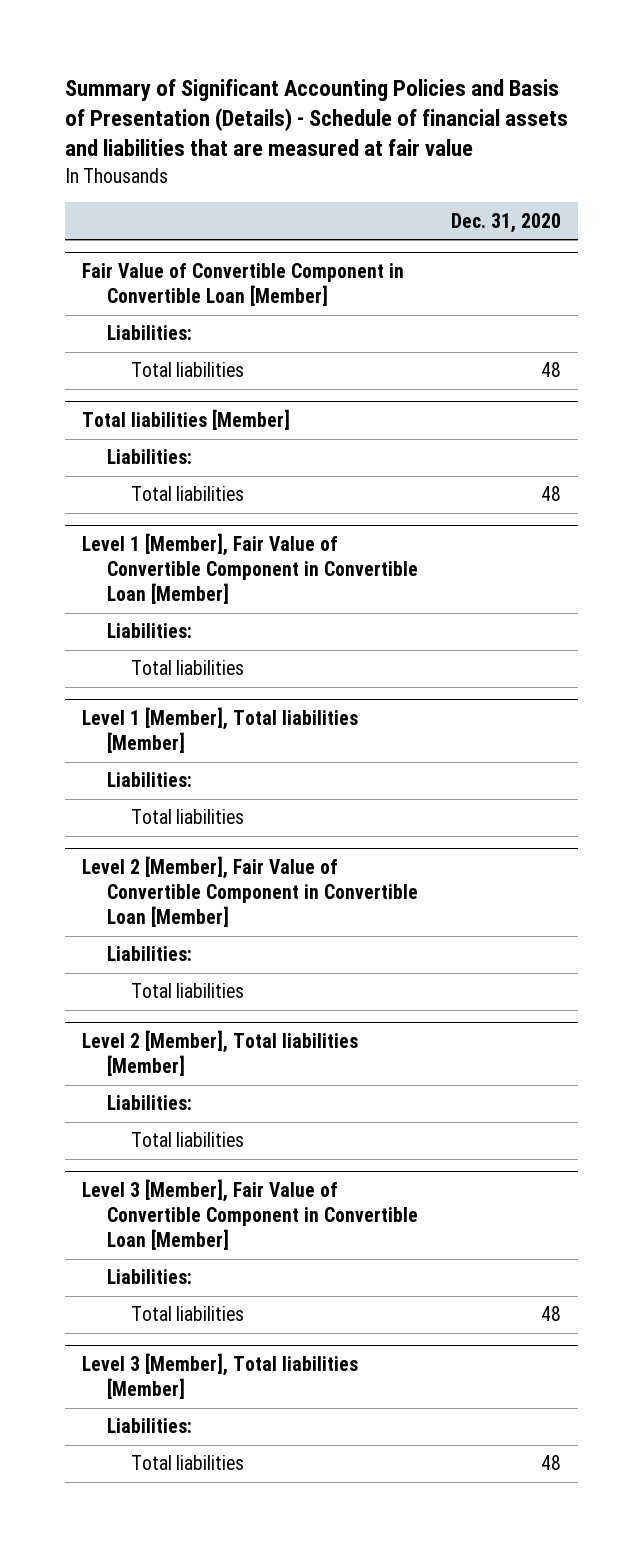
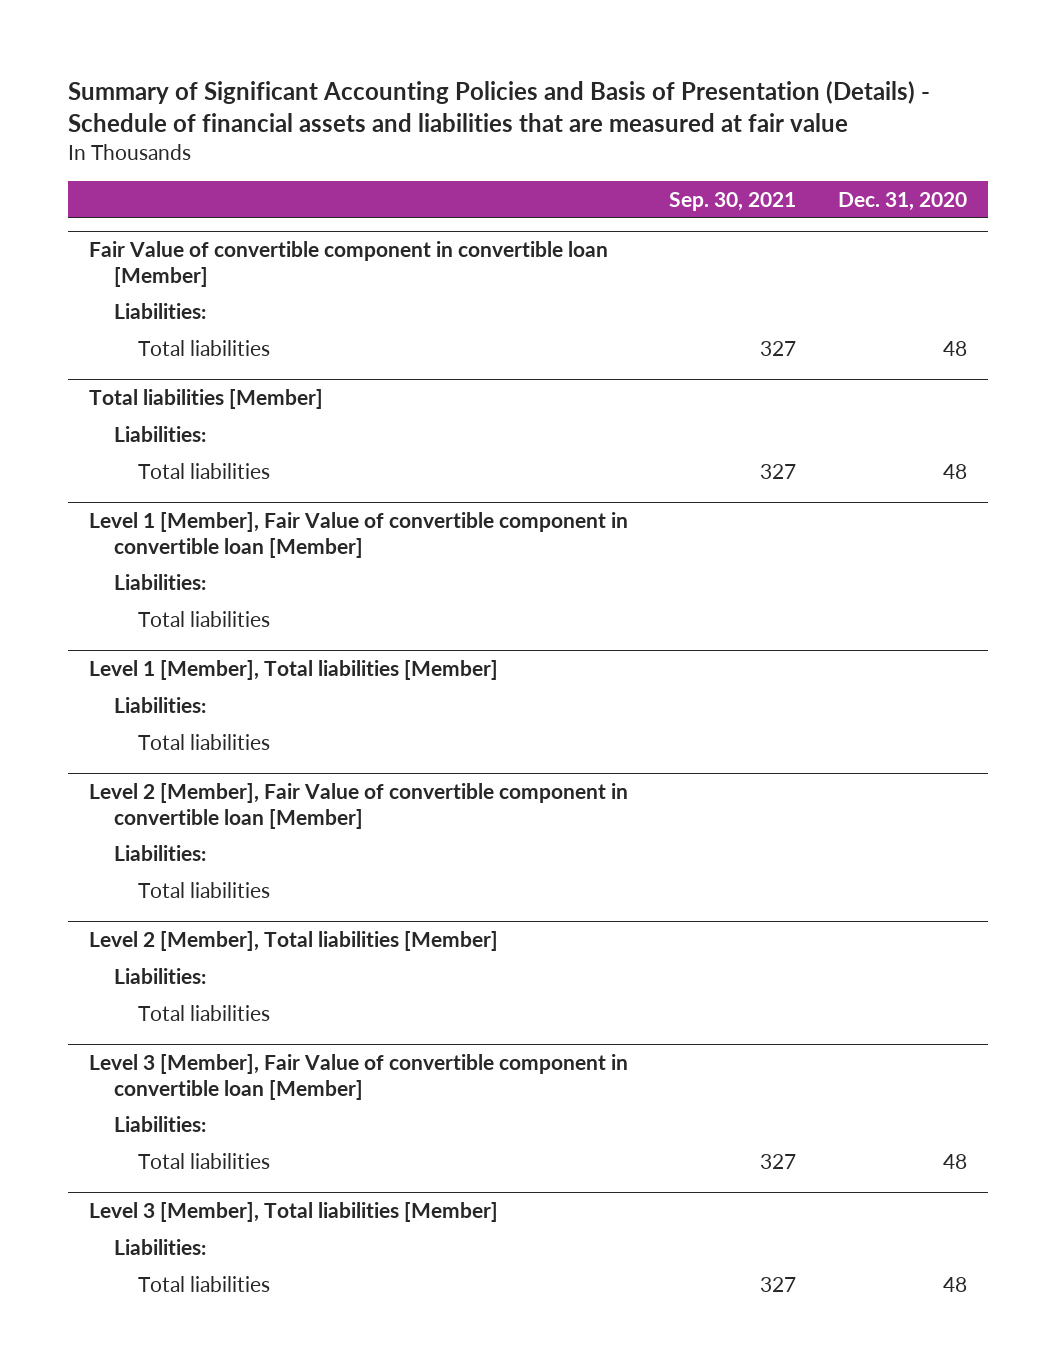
none -> [669,191,797,211] Sep. 30, 2021
[81,263,404,307] Fair Value of Convertible Component in Convertible Loan [Member] -> [88,241,608,287] Fair Value of convertible component in convertible loan [Member]
[81,533,418,605] Level 1 [Member], Fair Value of Convertible Component in Convertible Loan [Member] -> [88,512,628,558] Level 1 [Member], Fair Value of convertible component in convertible loan [Member]
[81,856,418,928] Level 2 [Member], Fair Value of Convertible Component in Convertible Loan [Member] -> [88,783,628,829] Level 2 [Member], Fair Value of convertible component in convertible loan [Member]
[81,1179,418,1251] Level 3 [Member], Fair Value of Convertible Component in Convertible Loan [Member] -> [88,1054,628,1100] Level 3 [Member], Fair Value of convertible component in convertible loan [Member]

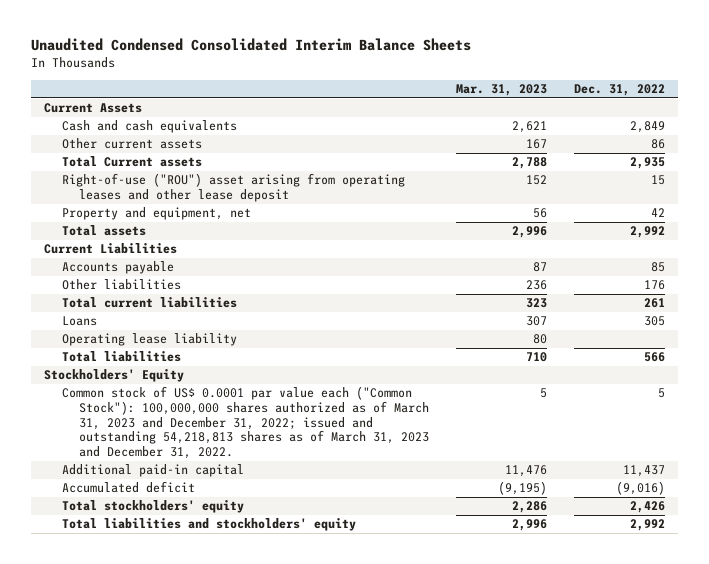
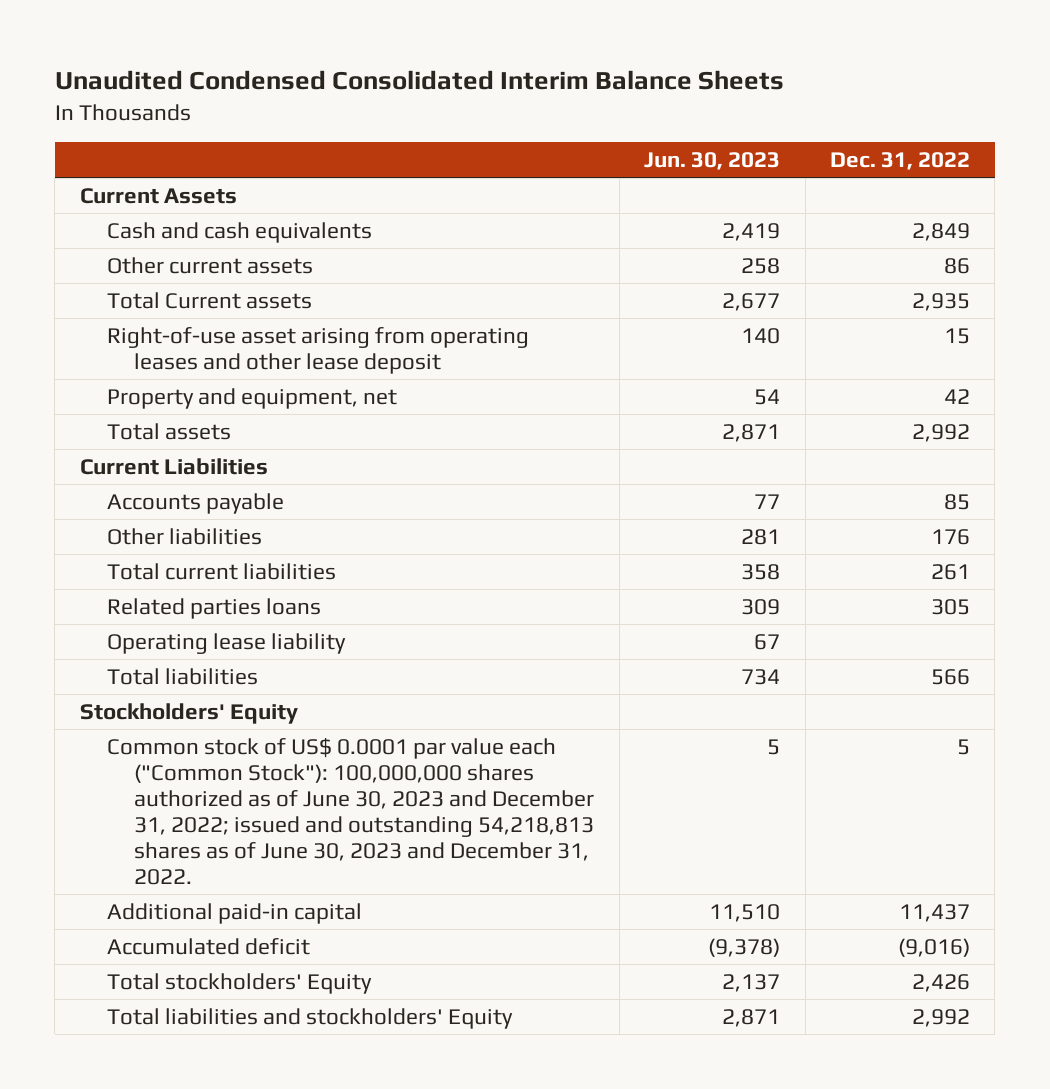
[456,84,548,97] Mar. 31, 2023 -> none
none -> [644,151,781,170] Jun. 30, 2023
[61,173,405,203] Right-of-use ("ROU") asset arising from operating leases and other lease deposit -> [106,326,529,374] Right-of-use asset arising from operating leases and other lease deposit
[61,316,97,327] Loans -> none
none -> [106,597,321,619] Related parties loans
[61,386,430,460] Common stock of US$ 0.0001 par value each ("Common Stock"): 100,000,000 shares authorized as of March 31, 2023 and December 31, 2022; issued and outstanding 54,218,813 shares as of March 31, 2023 and December 31, 2022. -> [106,737,595,886] Common stock of US$ 0.0001 par value each ("Common Stock"): 100,000,000 shares authorized as of June 30, 2023 and December 31, 2022; issued and outstanding 54,218,813 shares as of June 30, 2023 and December 31, 2022.
[61,500,244,514] Total stockholders' equity -> [106,972,372,994] Total stockholders' Equity
[61,518,356,532] Total liabilities and stockholders' equity -> [106,1007,513,1029] Total liabilities and stockholders' Equity

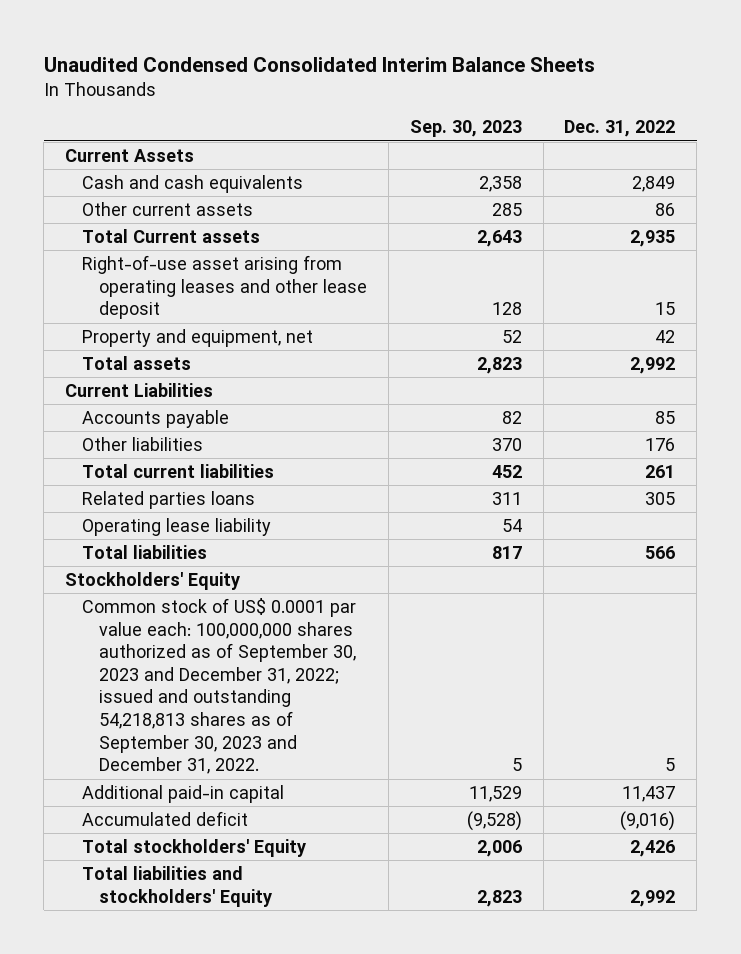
[644,151,781,170] Jun. 30, 2023 -> none
none -> [409,120,522,138] Sep. 30, 2023
[106,737,595,886] Common stock of US$ 0.0001 par value each ("Common Stock"): 100,000,000 shares authorized as of June 30, 2023 and December 31, 2022; issued and outstanding 54,218,813 shares as of June 30, 2023 and December 31, 2022. -> [82,597,357,775] Common stock of US$ 0.0001 par value each: 100,000,000 shares authorized as of September 30, 2023 and December 31, 2022; issued and outstanding 54,218,813 shares as of September 30, 2023 and December 31, 2022.

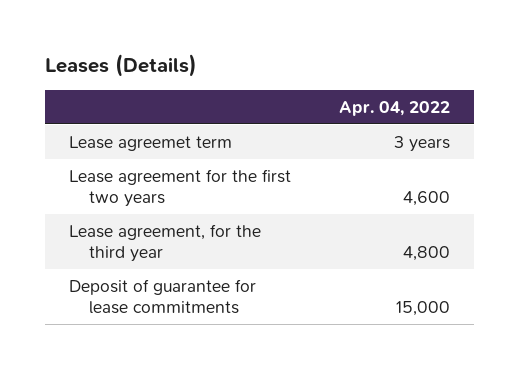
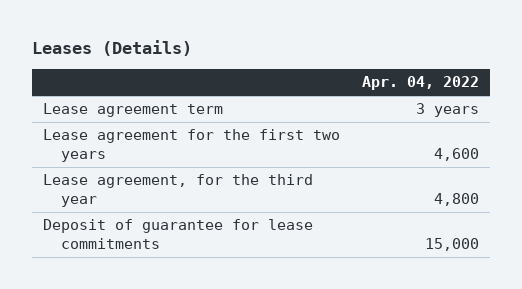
[68,136,232,152] Lease agreemet term -> [43,103,224,118] Lease agreement term

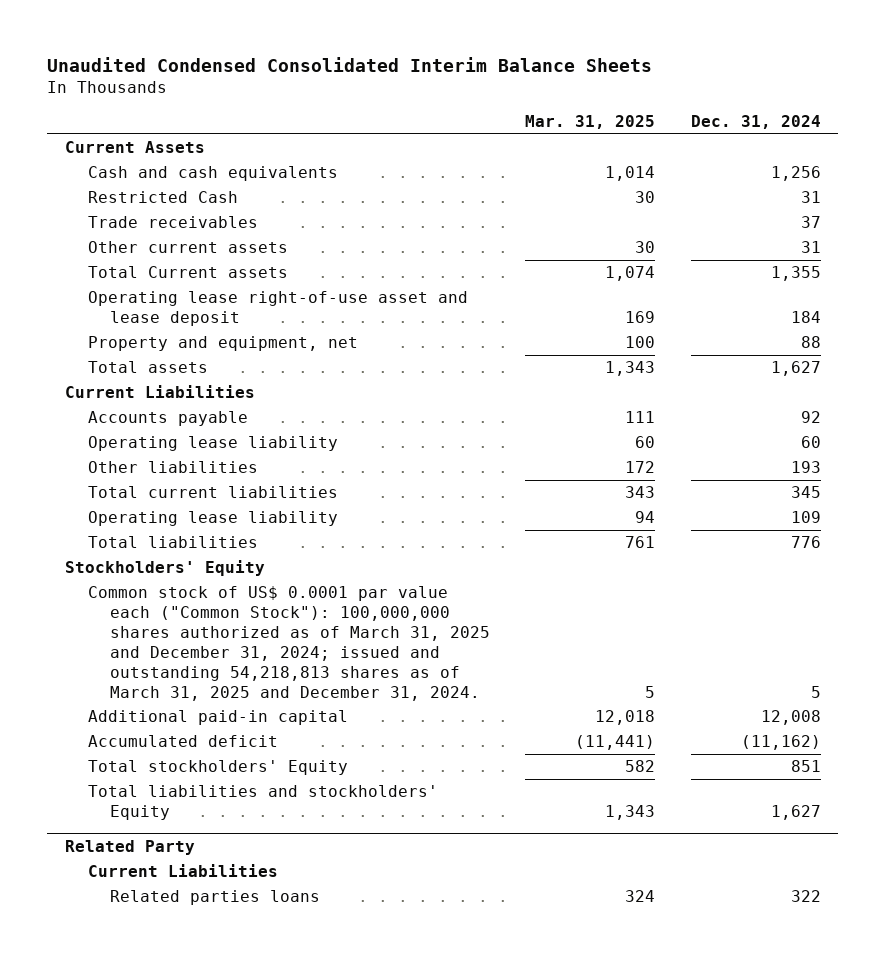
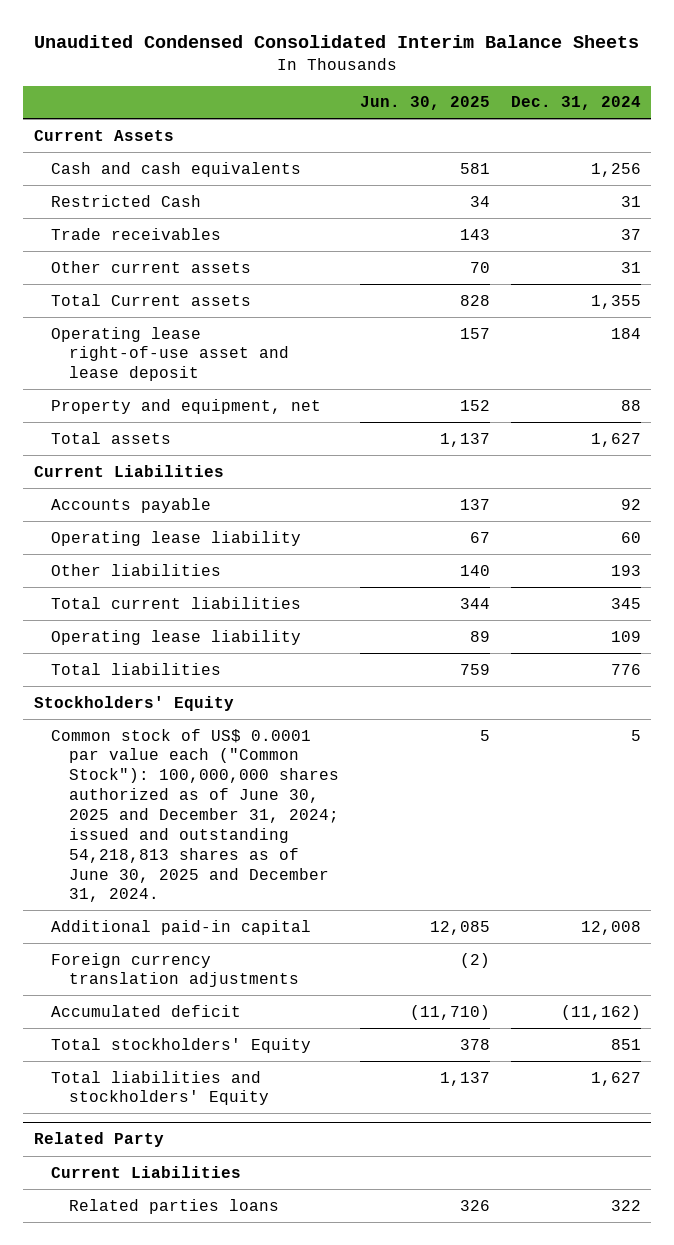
[525,114,656,129] Mar. 31, 2025 -> none
none -> [359,96,490,111] Jun. 30, 2025
[87,586,491,701] Common stock of US$ 0.0001 par value each ("Common Stock"): 100,000,000 shares authorized as of March 31, 2025 and December 31, 2024; issued and outstanding 54,218,813 shares as of March 31, 2025 and December 31, 2024. -> [51,728,339,903] Common stock of US$ 0.0001 par value each ("Common Stock"): 100,000,000 shares authorized as of June 30, 2025 and December 31, 2024; issued and outstanding 54,218,813 shares as of June 30, 2025 and December 31, 2024.
none -> [51,952,299,988] Foreign currency translation adjustments

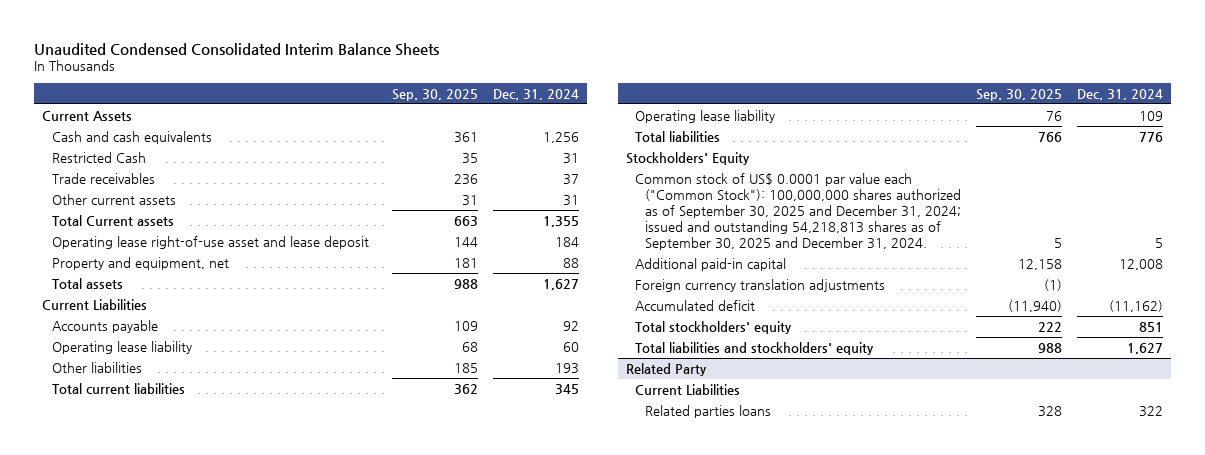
[359,96,490,111] Jun. 30, 2025 -> none
none -> [392,88,479,101] Sep. 30, 2025
[51,728,339,903] Common stock of US$ 0.0001 par value each ("Common Stock"): 100,000,000 shares authorized as of June 30, 2025 and December 31, 2024; issued and outstanding 54,218,813 shares as of June 30, 2025 and December 31, 2024. -> [635,172,961,251] Common stock of US$ 0.0001 par value each ("Common Stock"): 100,000,000 shares authorized as of September 30, 2025 and December 31, 2024; issued and outstanding 54,218,813 shares as of September 30, 2025 and December 31, 2024.
[51,1037,312,1053] Total stockholders' Equity -> [635,320,793,334] Total stockholders' equity
[51,1070,269,1106] Total liabilities and stockholders' Equity -> [635,341,875,355] Total liabilities and stockholders' equity

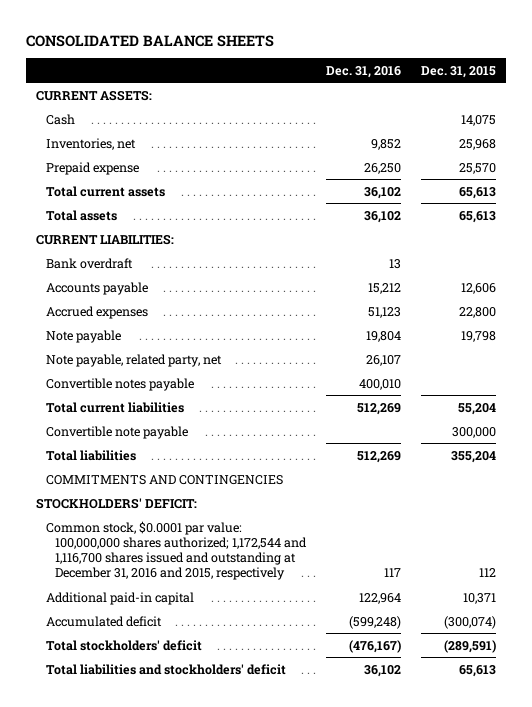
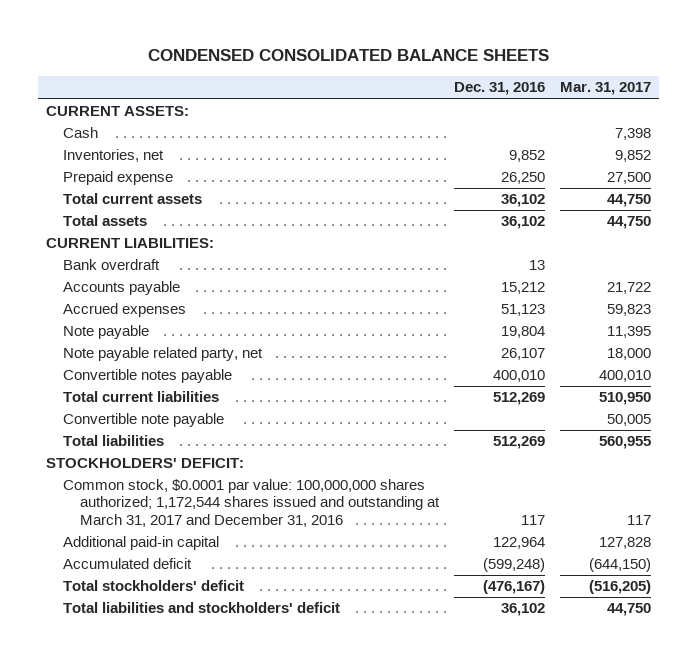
[26,34,275,47] CONSOLIDATED BALANCE SHEETS -> [147,49,549,62] CONDENSED CONSOLIDATED BALANCE SHEETS
[421,65,497,78] Dec. 31, 2015 -> none
none -> [560,82,652,96] Mar. 31, 2017
[45,353,222,367] Note payable, related party, net -> [63,347,264,362] Note payable related party, net
[45,474,283,485] COMMITMENTS AND CONTINGENCIES -> none
[45,520,308,581] Common stock, $0.0001 par value: 100,000,000 shares authorized; 1,172,544 and 1,116,700 shares issued and outstanding at December 31, 2016 and 2015, respectively -> [63,479,441,527] Common stock, $0.0001 par value: 100,000,000 shares authorized; 1,172,544 shares issued and outstanding at March 31, 2017 and December 31, 2016

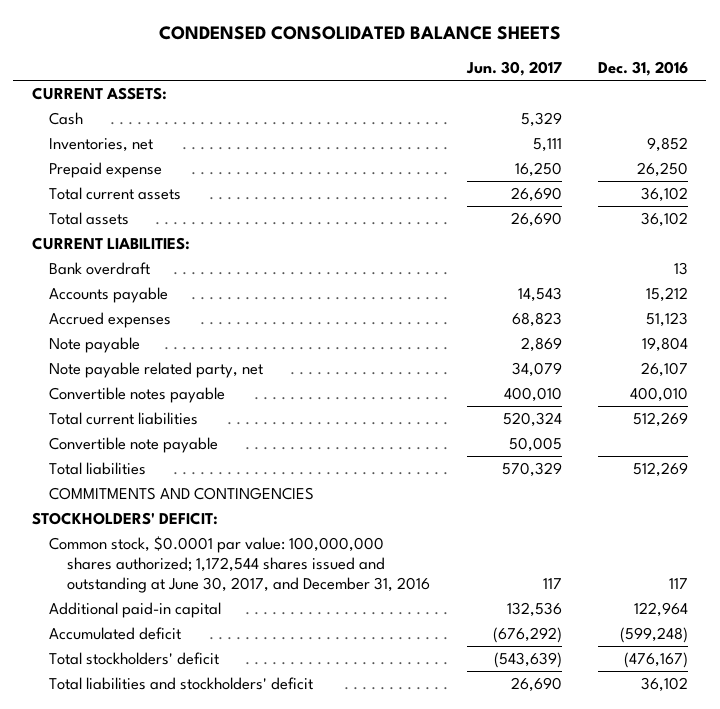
[560,82,652,96] Mar. 31, 2017 -> none
none -> [465,61,562,77] Jun. 30, 2017
none -> [49,486,315,500] COMMITMENTS AND CONTINGENCIES
[63,479,441,527] Common stock, $0.0001 par value: 100,000,000 shares authorized; 1,172,544 shares issued and outstanding at March 31, 2017 and December 31, 2016 -> [49,535,431,593] Common stock, $0.0001 par value: 100,000,000 shares authorized; 1,172,544 shares issued and outstanding at June 30, 2017, and December 31, 2016

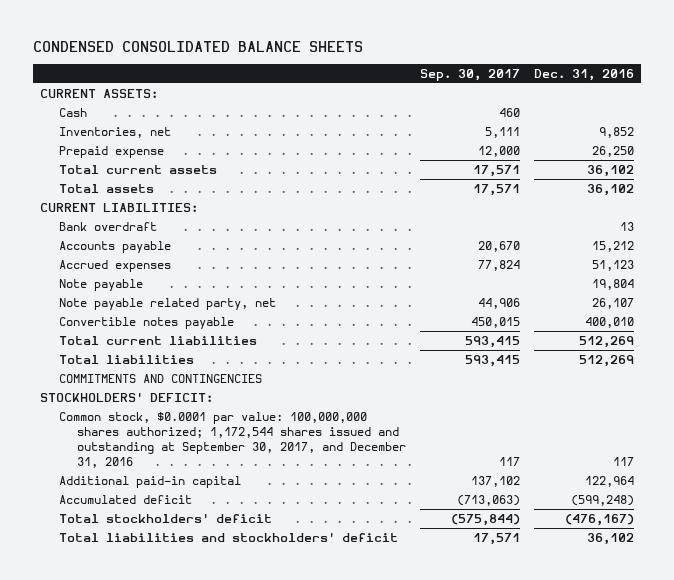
[465,61,562,77] Jun. 30, 2017 -> none
none -> [419,68,520,81] Sep. 30, 2017
[49,436,219,453] Convertible note payable -> none
[49,535,431,593] Common stock, $0.0001 par value: 100,000,000 shares authorized; 1,172,544 shares issued and outstanding at June 30, 2017, and December 31, 2016 -> [58,412,407,468] Common stock, $0.0001 par value: 100,000,000 shares authorized; 1,172,544 shares issued and outstanding at September 30, 2017, and December 31, 2016

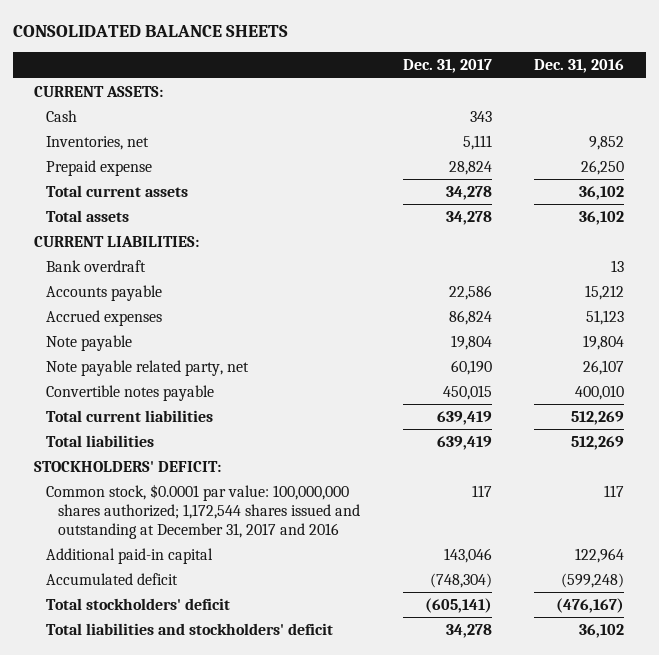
[33,40,364,52] CONDENSED CONSOLIDATED BALANCE SHEETS -> [13,25,289,38] CONSOLIDATED BALANCE SHEETS
[419,68,520,81] Sep. 30, 2017 -> none
none -> [402,59,492,74] Dec. 31, 2017
[58,374,262,384] COMMITMENTS AND CONTINGENCIES -> none
[58,412,407,468] Common stock, $0.0001 par value: 100,000,000 shares authorized; 1,172,544 shares issued and outstanding at September 30, 2017, and December 31, 2016 -> [46,483,360,539] Common stock, $0.0001 par value: 100,000,000 shares authorized; 1,172,544 shares issued and outstanding at December 31, 2017 and 2016

